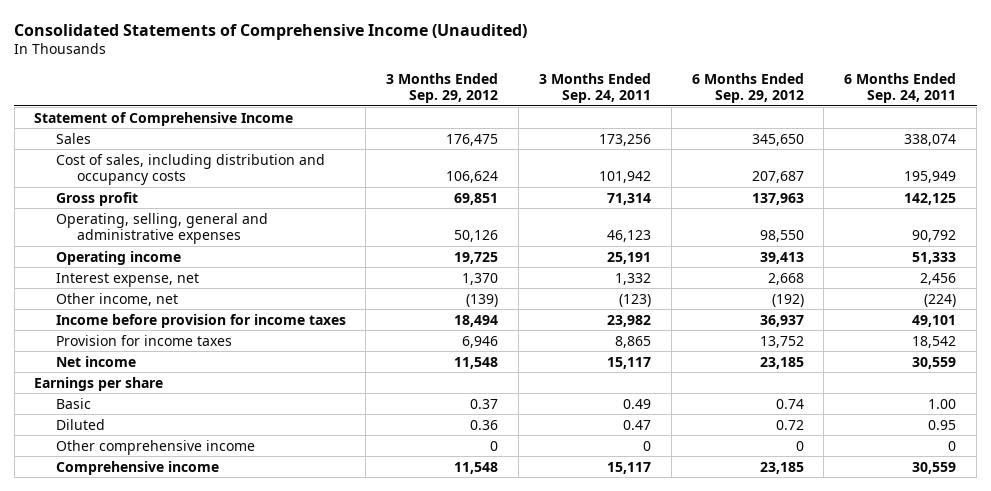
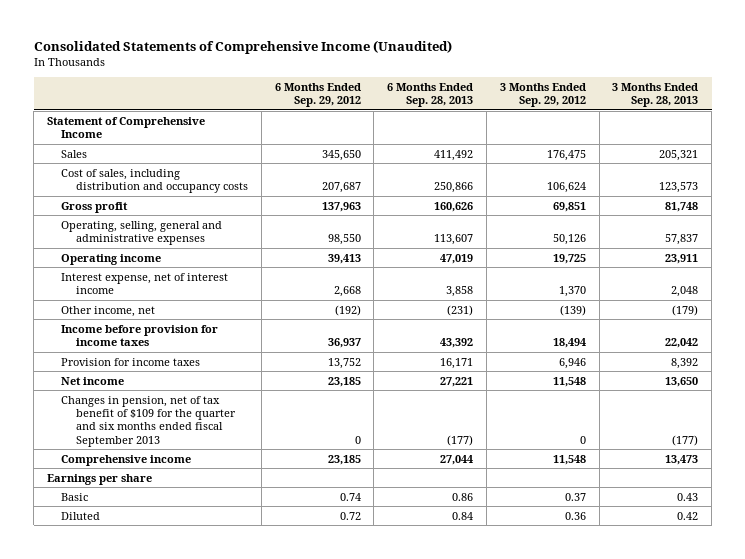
[538,72,651,104] 3 Months Ended Sep. 24, 2011 -> none
[844,72,957,104] 6 Months Ended Sep. 24, 2011 -> none
none -> [387,83,474,108] 6 Months Ended Sep. 28, 2013
none -> [612,83,699,108] 3 Months Ended Sep. 28, 2013
[55,272,199,287] Interest expense, net -> [61,272,229,295] Interest expense, net of interest income
none -> [61,395,236,447] Changes in pension, net of tax benefit of $109 for the quarter and six months ended fiscal September 2013
[55,460,219,475] Comprehensive income -> [61,454,192,466] Comprehensive income
[55,439,255,455] Other comprehensive income -> none

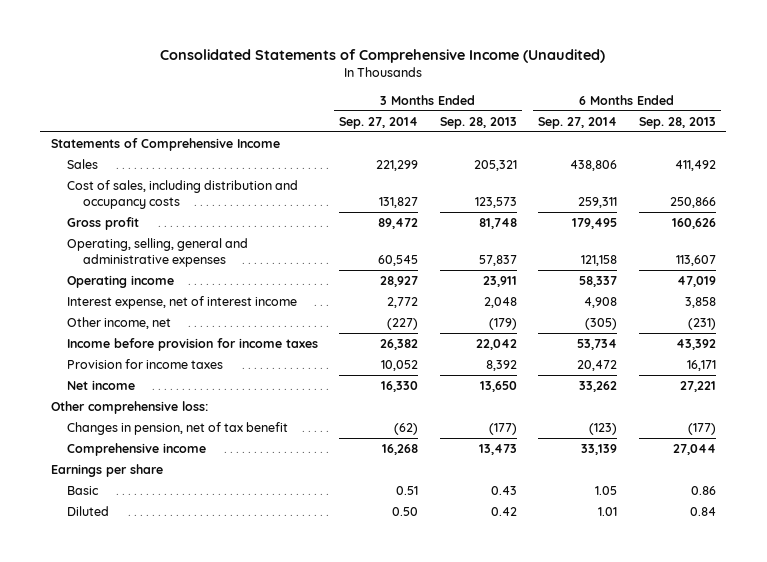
[274,83,361,108] 6 Months Ended Sep. 29, 2012 -> none
[499,83,586,108] 3 Months Ended Sep. 29, 2012 -> none
none -> [339,116,419,129] Sep. 27, 2014
none -> [538,116,618,129] Sep. 27, 2014
[46,116,205,139] Statement of Comprehensive Income -> [51,138,281,152] Statements of Comprehensive Income
none -> [51,401,209,415] Other comprehensive loss:
[61,395,236,447] Changes in pension, net of tax benefit of $109 for the quarter and six months ended fiscal September 2013 -> [66,422,288,436] Changes in pension, net of tax benefit

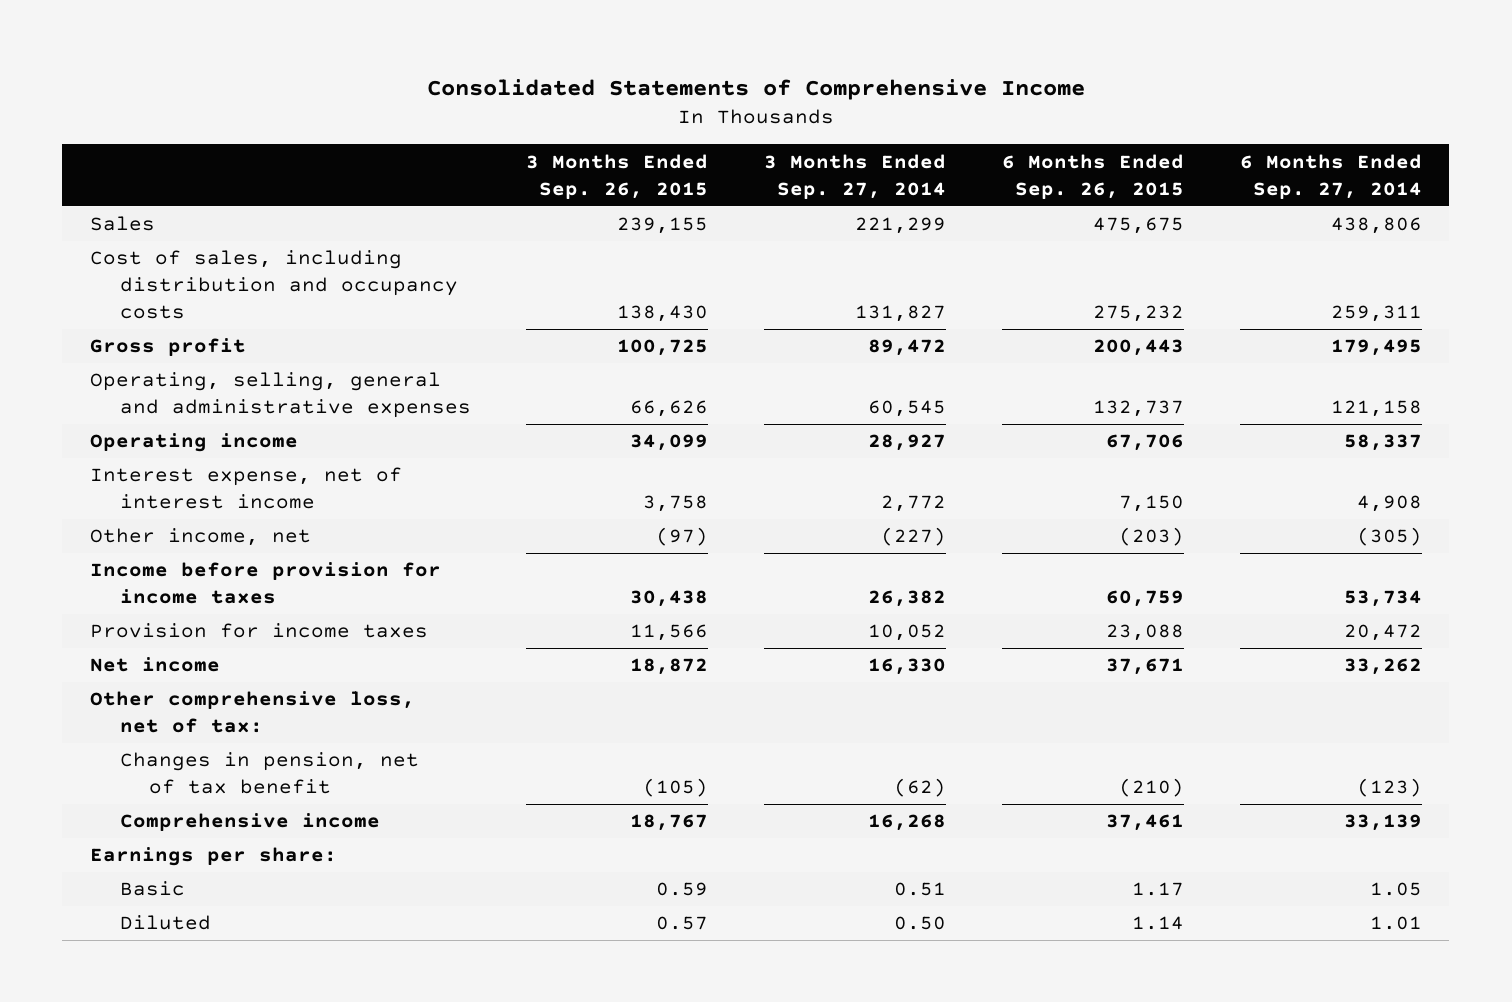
[160,48,606,63] Consolidated Statements of Comprehensive Income (Unaudited) -> [426,78,1085,100] Consolidated Statements of Comprehensive Income
[439,116,517,129] Sep. 28, 2013 -> none
[638,116,716,129] Sep. 28, 2013 -> none
none -> [526,153,709,199] 3 Months Ended Sep. 26, 2015
none -> [1001,153,1184,199] 6 Months Ended Sep. 26, 2015
[51,138,281,152] Statements of Comprehensive Income -> none
[51,401,209,415] Other comprehensive loss: -> [90,691,416,734] Other comprehensive loss, net of tax:
[51,464,164,478] Earnings per share -> [90,847,338,867] Earnings per share:

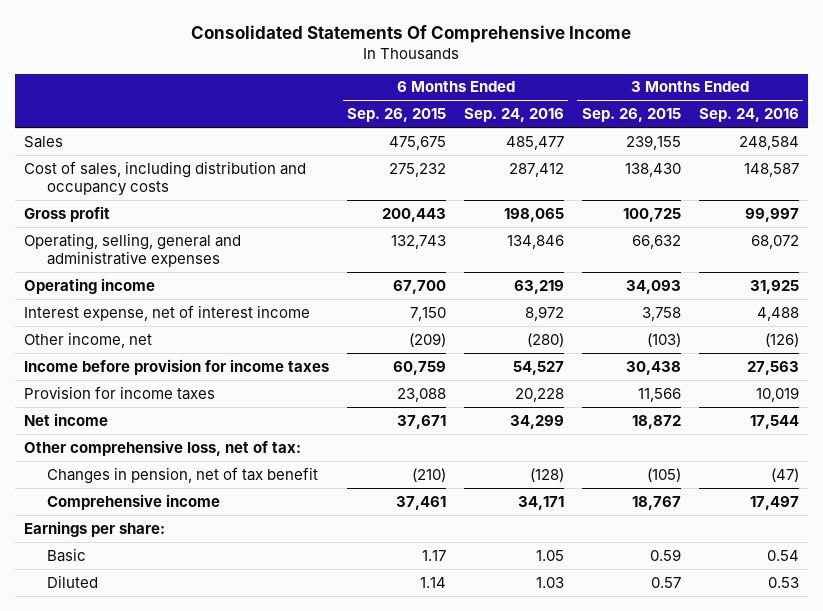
[426,78,1085,100] Consolidated Statements of Comprehensive Income -> [191,24,632,43] Consolidated Statements Of Comprehensive Income
[764,153,947,199] 3 Months Ended Sep. 27, 2014 -> none
[1239,153,1422,199] 6 Months Ended Sep. 27, 2014 -> none
none -> [463,108,564,123] Sep. 24, 2016
none -> [698,108,799,123] Sep. 24, 2016
[630,400,709,418] 66,626 -> [631,234,681,249] 66,632
[1092,400,1184,418] 132,737 -> [391,234,447,249] 132,743
[630,434,709,452] 34,099 -> [625,279,681,294] 34,093
[1105,434,1184,452] 67,706 -> [393,279,447,294] 67,700
[656,527,709,547] (97) -> [646,332,681,347] (103)
[1118,527,1184,547] (203) -> [409,332,447,347] (209)

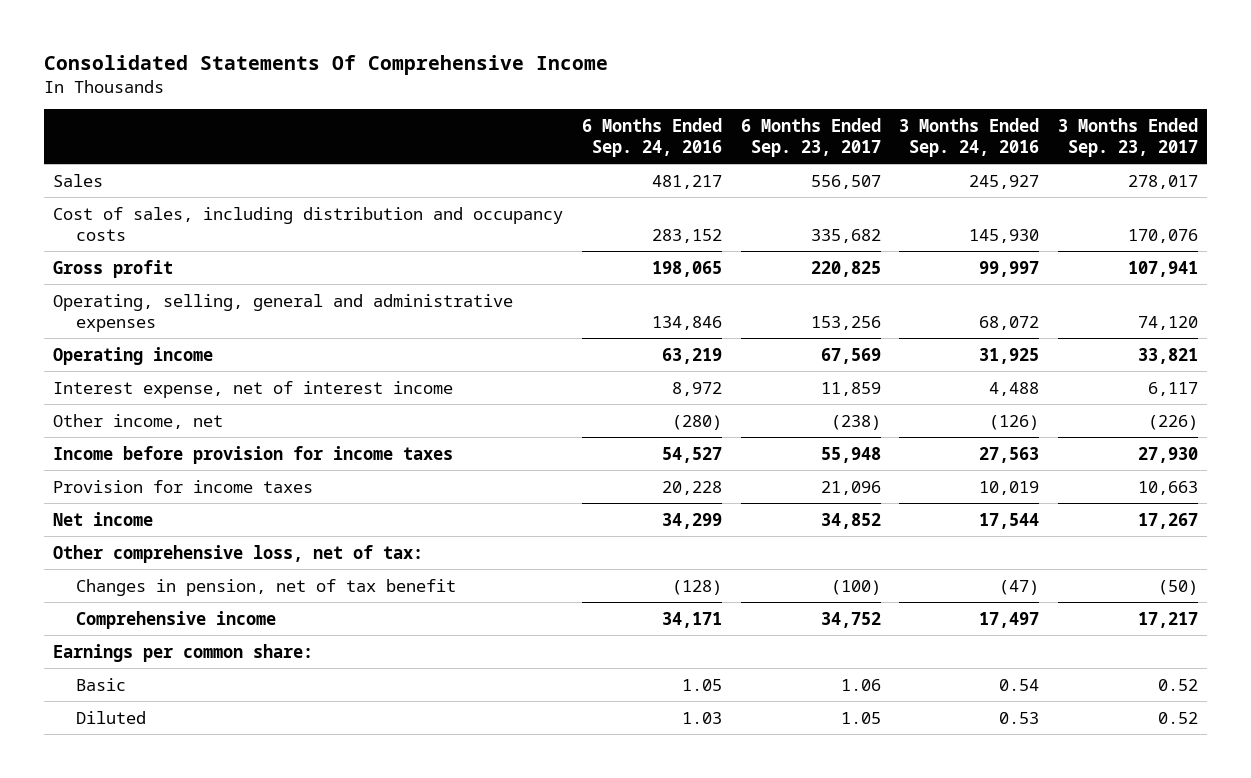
[347,108,447,123] Sep. 26, 2015 -> none
[581,108,681,123] Sep. 26, 2015 -> none
none -> [740,117,881,157] 6 Months Ended Sep. 23, 2017
none -> [1057,117,1198,157] 3 Months Ended Sep. 23, 2017
[505,135,564,150] 485,477 -> [651,174,722,189] 481,217
[738,135,799,150] 248,584 -> [969,174,1040,189] 245,927
[508,162,564,177] 287,412 -> [651,228,722,243] 283,152
[743,162,799,177] 148,587 -> [969,228,1040,243] 145,930
[24,520,166,537] Earnings per share: -> [53,643,314,662] Earnings per common share:

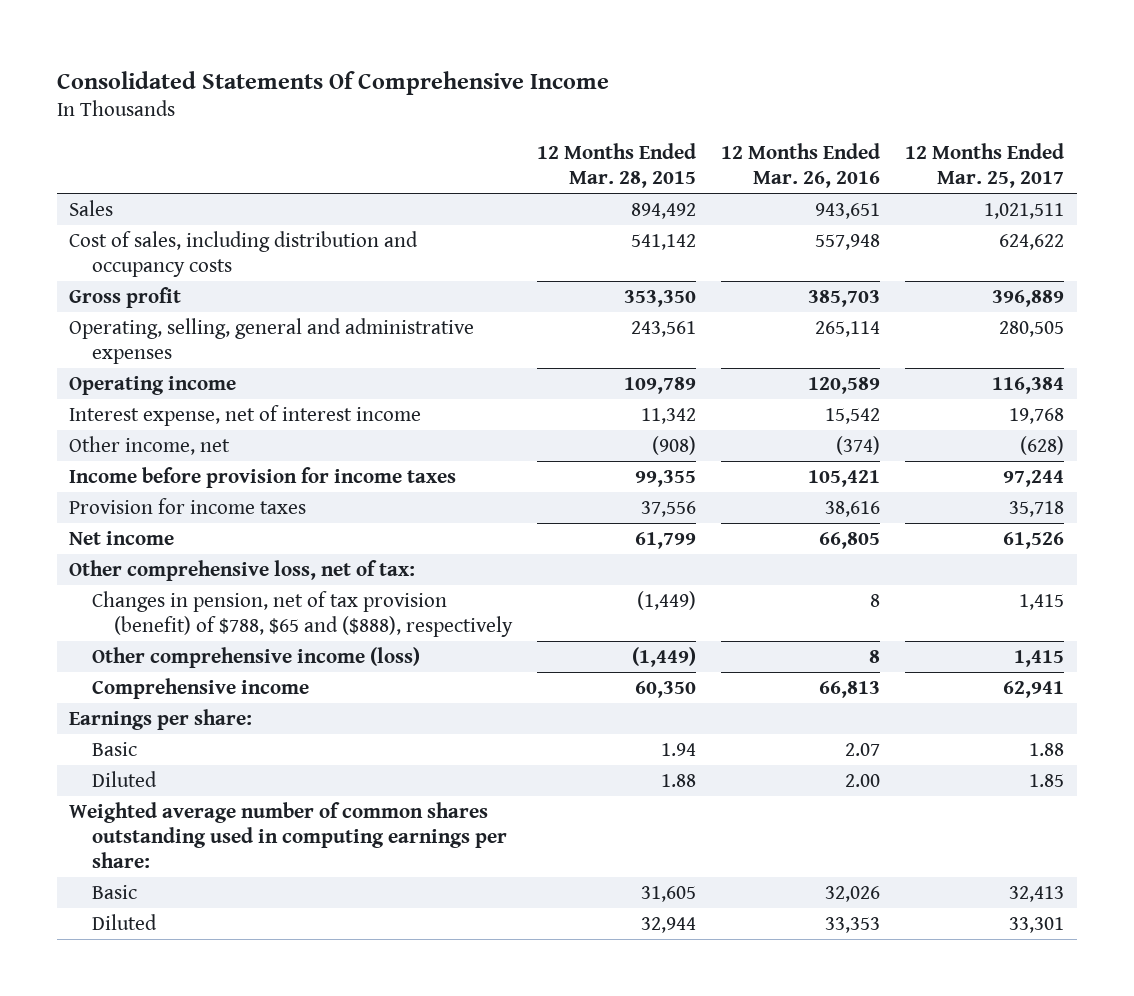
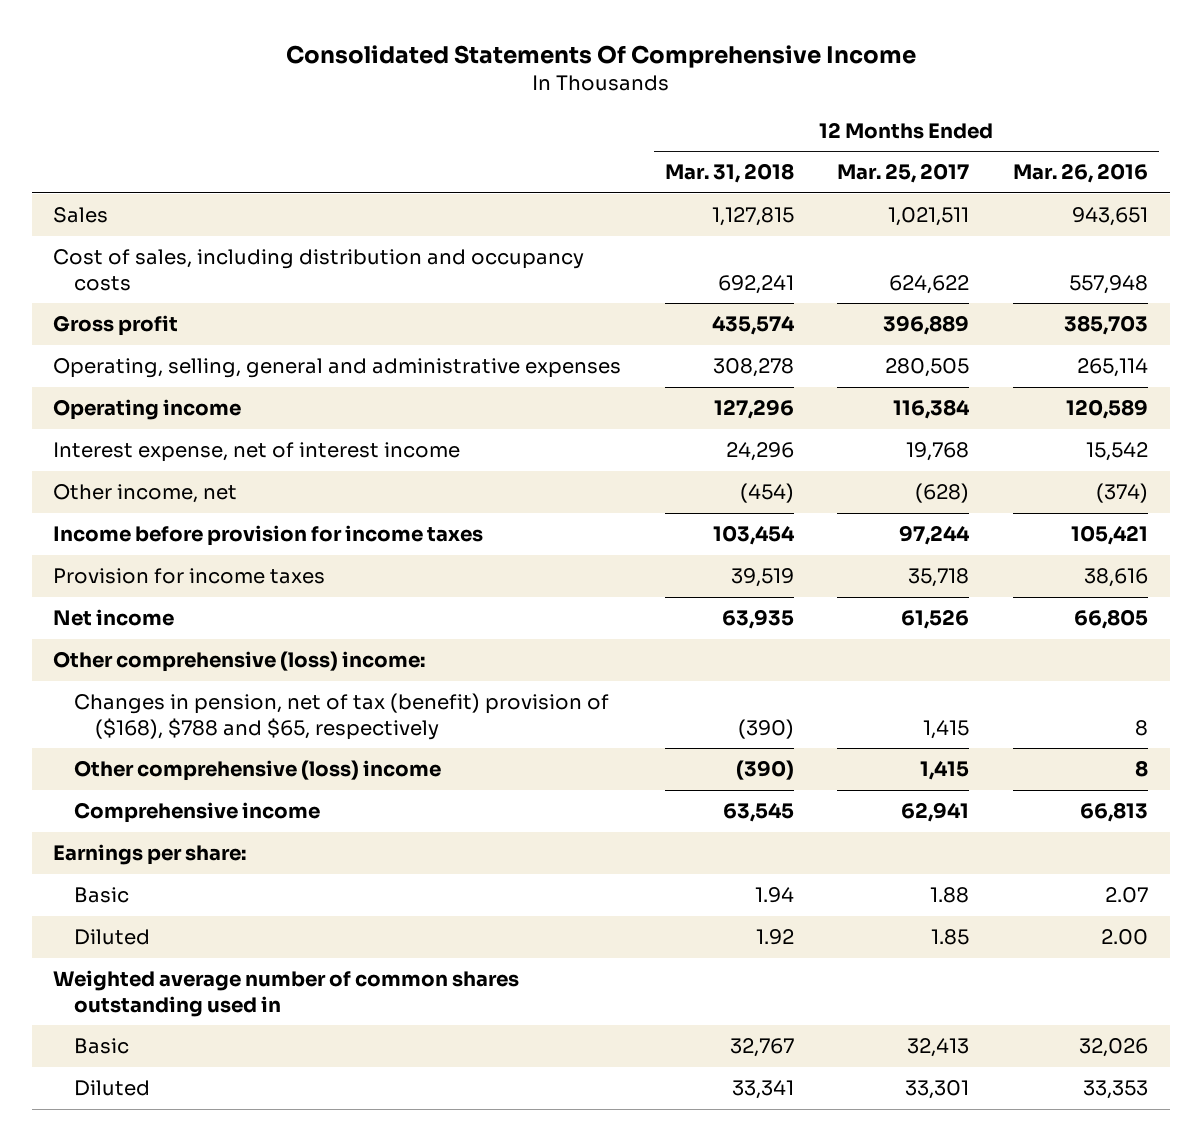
[537,142,697,188] 12 Months Ended Mar. 28, 2015 -> none
none -> [664,163,794,184] Mar. 31, 2018
[69,559,416,581] Other comprehensive loss, net of tax: -> [53,651,426,673] Other comprehensive (loss) income:
[91,590,514,638] Changes in pension, net of tax provision (benefit) of $788, $65 and ($888), respectively -> [74,693,610,740] Changes in pension, net of tax (benefit) provision of ($168), $788 and $65, respectively
[91,646,420,668] Other comprehensive income (loss) -> [74,760,442,782] Other comprehensive (loss) income
[69,801,507,869] Weighted average number of common shares outstanding used in computing earnings per share: -> [53,970,520,1017] Weighted average number of common shares outstanding used in

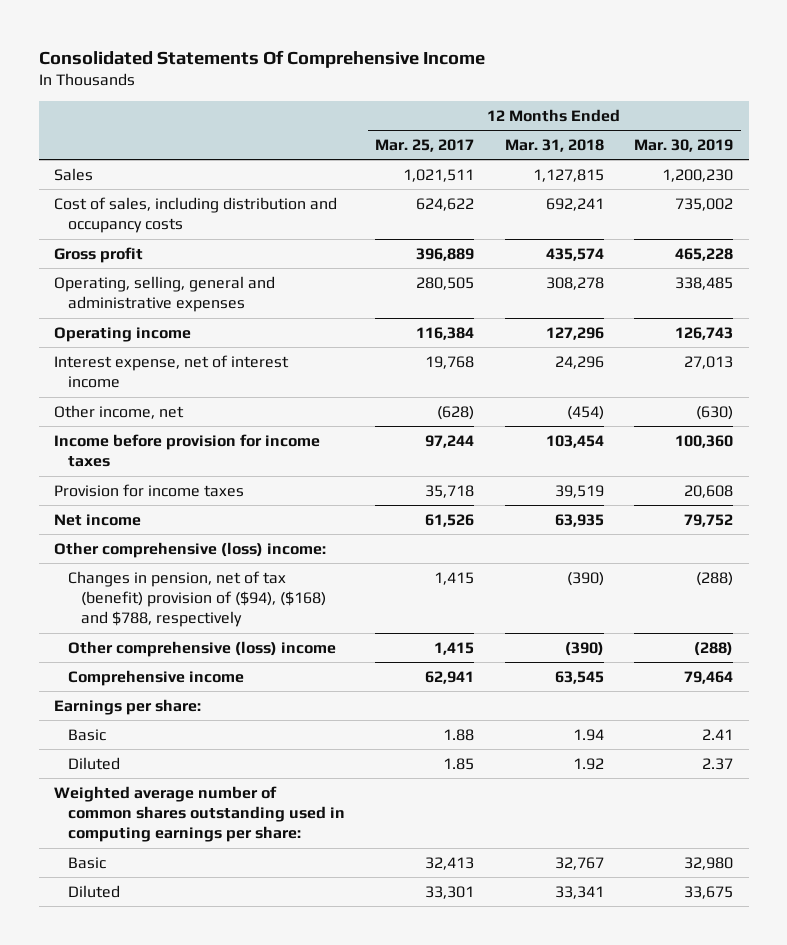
[1012,163,1148,184] Mar. 26, 2016 -> none
none -> [634,139,734,153] Mar. 30, 2019
[74,693,610,740] Changes in pension, net of tax (benefit) provision of ($168), $788 and $65, respectively -> [67,570,327,628] Changes in pension, net of tax (benefit) provision of ($94), ($168) and $788, respectively
[53,970,520,1017] Weighted average number of common shares outstanding used in -> [54,785,345,843] Weighted average number of common shares outstanding used in computing earnings per share:

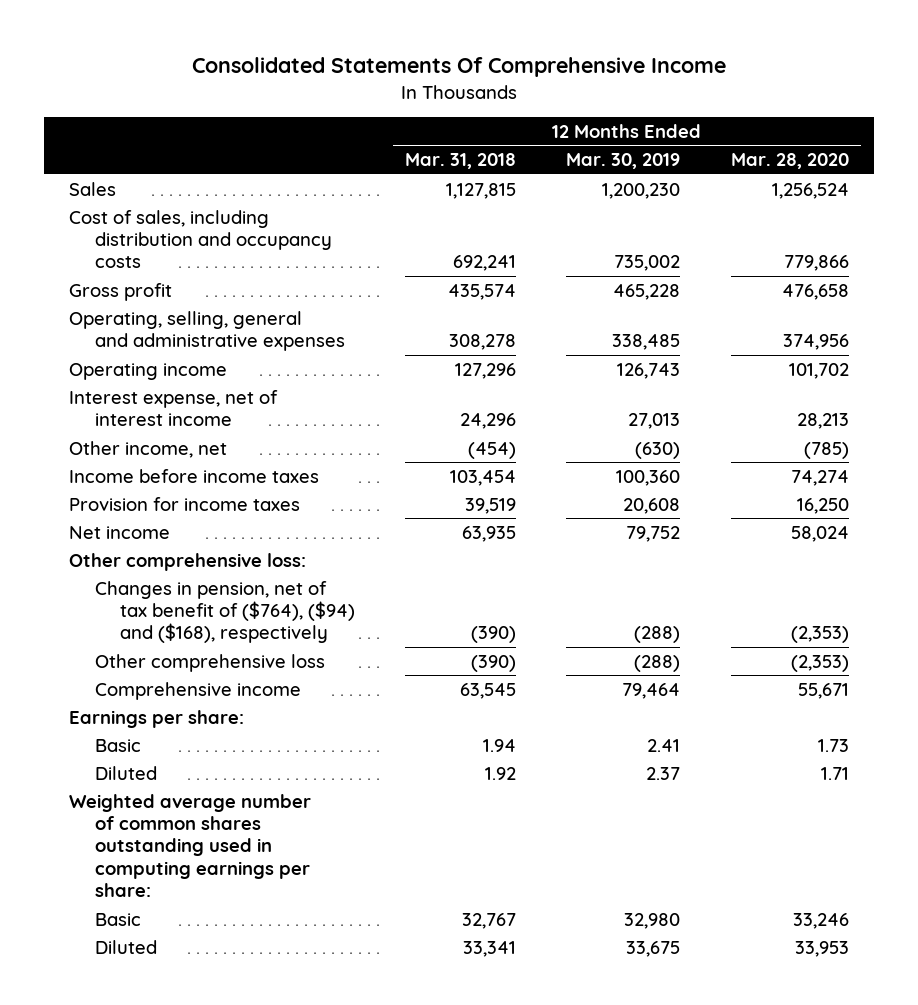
[375,139,475,153] Mar. 25, 2017 -> none
none -> [730,153,849,170] Mar. 28, 2020
[54,433,321,468] Income before provision for income taxes -> [69,468,320,483] Income before income taxes
[54,541,327,558] Other comprehensive (loss) income: -> [69,552,307,571] Other comprehensive loss:
[67,570,327,628] Changes in pension, net of tax (benefit) provision of ($94), ($168) and $788, respectively -> [94,580,355,644] Changes in pension, net of tax benefit of ($764), ($94) and ($168), respectively
[67,640,336,657] Other comprehensive (loss) income -> [94,653,325,672] Other comprehensive loss

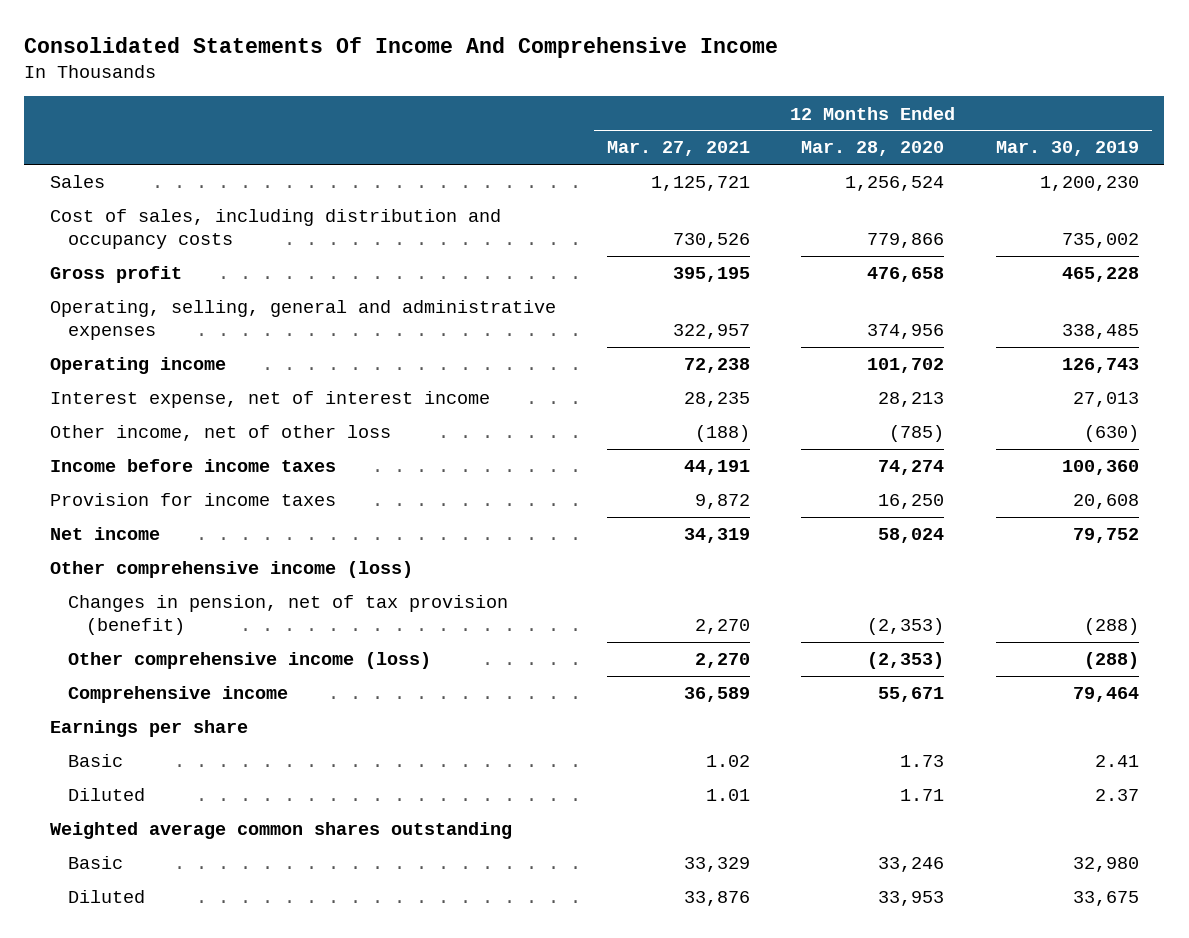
[192,57,727,78] Consolidated Statements Of Comprehensive Income -> [24,36,779,58] Consolidated Statements Of Income And Comprehensive Income
[405,153,517,170] Mar. 31, 2018 -> none
none -> [607,141,751,157] Mar. 27, 2021
[69,440,228,458] Other income, net -> [49,425,391,442] Other income, net of other loss
[69,552,307,571] Other comprehensive loss: -> [49,561,413,579] Other comprehensive income (loss)
[94,580,355,644] Changes in pension, net of tax benefit of ($764), ($94) and ($168), respectively -> [67,595,508,635] Changes in pension, net of tax provision (benefit)
[94,653,325,672] Other comprehensive loss -> [67,652,431,670] Other comprehensive income (loss)
[69,709,245,728] Earnings per share: -> [49,720,248,738] Earnings per share
[69,793,312,898] Weighted average number of common shares outstanding used in computing earnings per share: -> [49,822,512,840] Weighted average common shares outstanding

